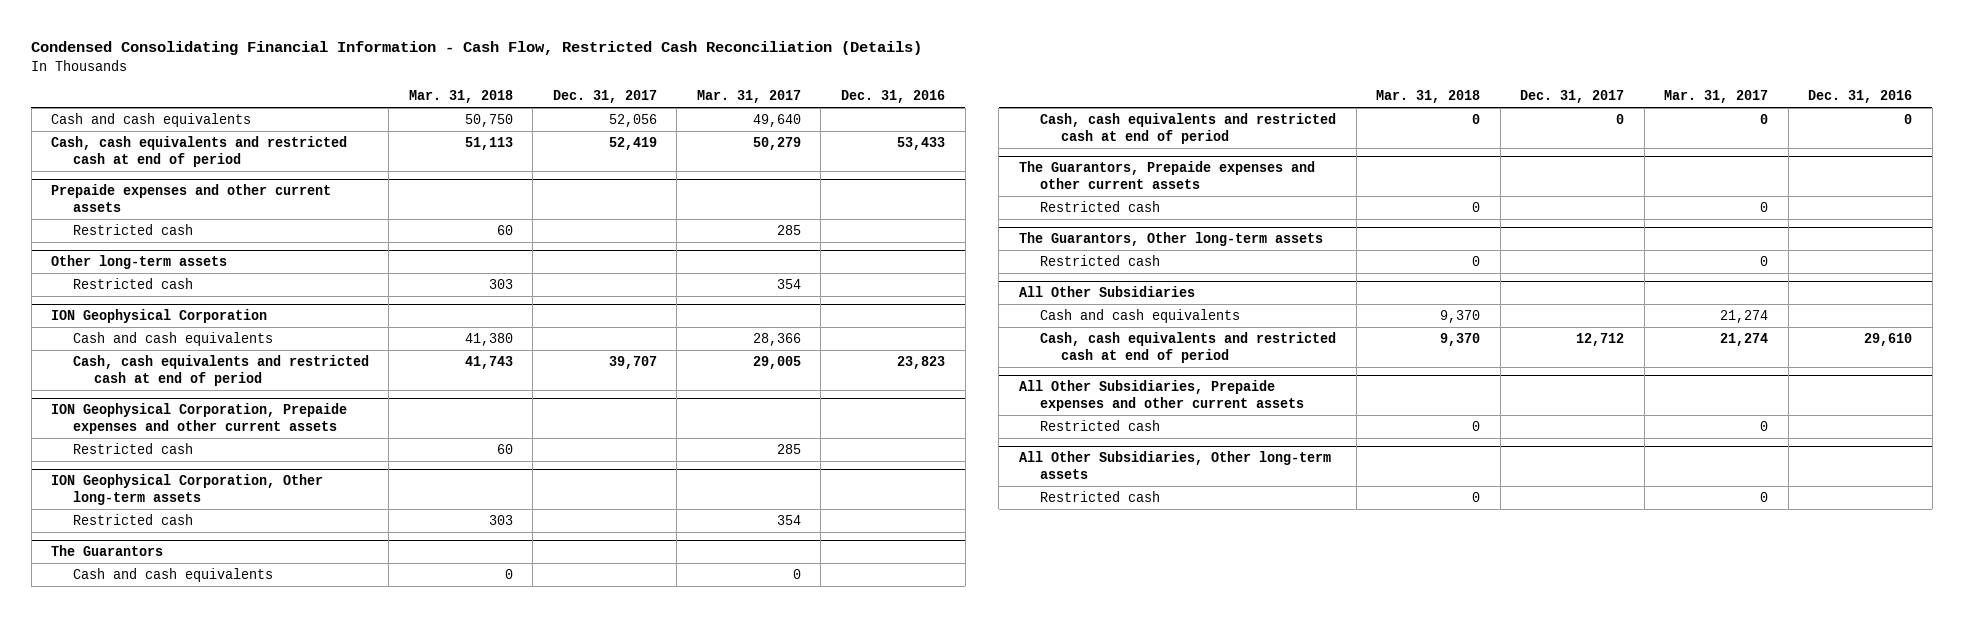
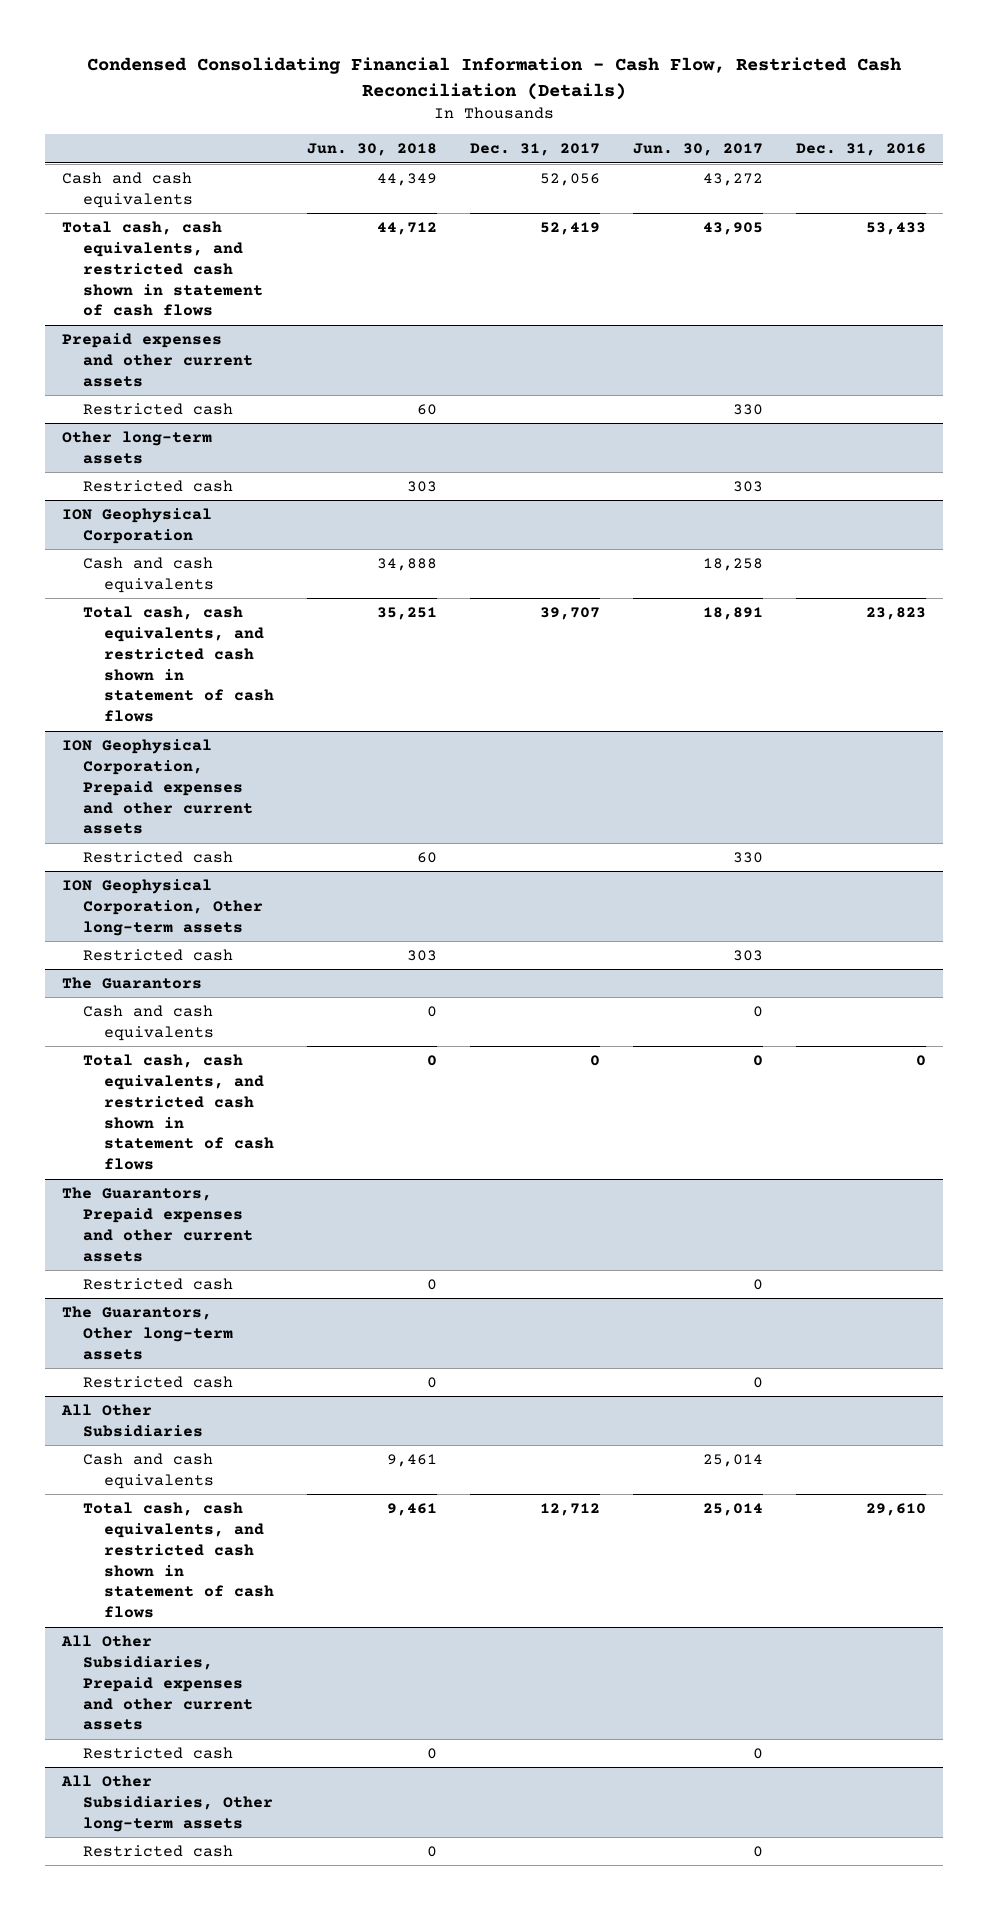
[408,90,513,104] Mar. 31, 2018 -> none
[696,90,801,104] Mar. 31, 2017 -> none
none -> [306,143,437,157] Jun. 30, 2018
none -> [632,143,763,157] Jun. 30, 2017
[51,135,348,167] Cash, cash equivalents and restricted cash at end of period -> [61,220,263,317] Total cash, cash equivalents, and restricted cash shown in statement of cash flows
[51,184,332,212] Prepaide expenses and other current assets -> [61,332,253,387] Prepaid expenses and other current assets
[72,354,369,386] Cash, cash equivalents and restricted cash at end of period -> [82,605,274,723] Total cash, cash equivalents, and restricted cash shown in statement of cash flows
[51,403,348,434] ION Geophysical Corporation, Prepaide expenses and other current assets -> [61,738,253,835] ION Geophysical Corporation, Prepaid expenses and other current assets
[1040,112,1337,144] Cash, cash equivalents and restricted cash at end of period -> [82,1053,274,1171] Total cash, cash equivalents, and restricted cash shown in statement of cash flows
[1018,161,1315,189] The Guarantors, Prepaide expenses and other current assets -> [61,1186,253,1262] The Guarantors, Prepaid expenses and other current assets
[1040,331,1337,363] Cash, cash equivalents and restricted cash at end of period -> [82,1501,274,1619] Total cash, cash equivalents, and restricted cash shown in statement of cash flows
[1018,380,1305,411] All Other Subsidiaries, Prepaide expenses and other current assets -> [60,1634,253,1731] All Other Subsidiaries, Prepaid expenses and other current assets

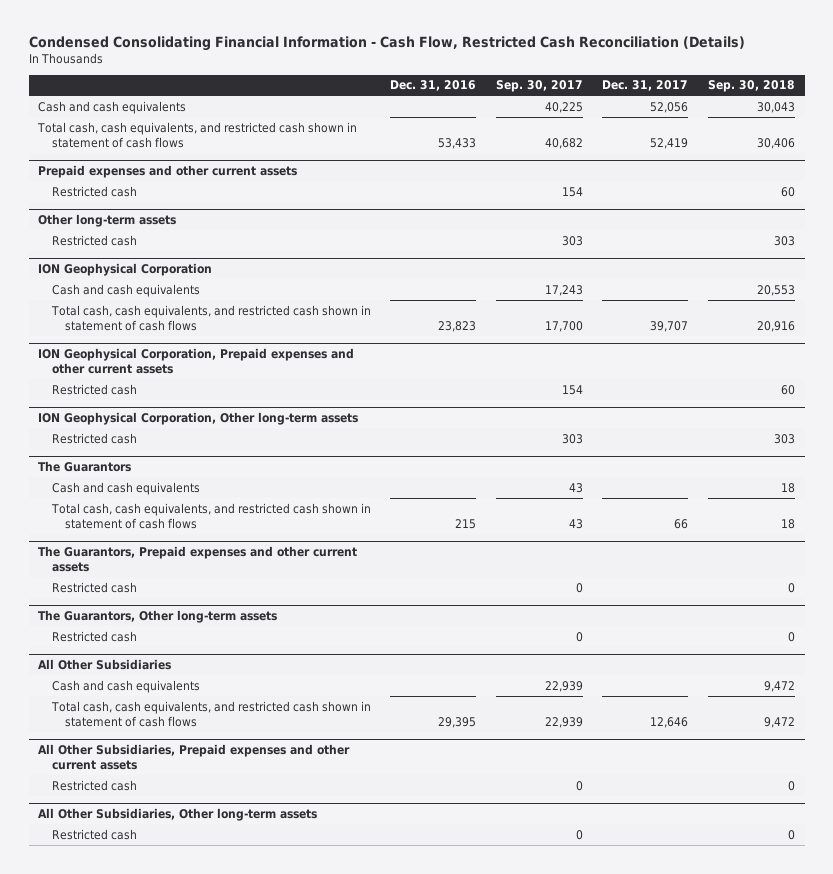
[306,143,437,157] Jun. 30, 2018 -> none
[632,143,763,157] Jun. 30, 2017 -> none
none -> [495,80,583,93] Sep. 30, 2017
none -> [707,80,795,93] Sep. 30, 2018
[589,1054,600,1066] 0 -> [674,518,689,529] 66
[916,1054,927,1066] 0 -> [455,518,477,529] 215
[539,1502,600,1516] 12,712 -> [650,716,689,728] 12,646
[866,1502,927,1516] 29,610 -> [438,716,477,728] 29,395

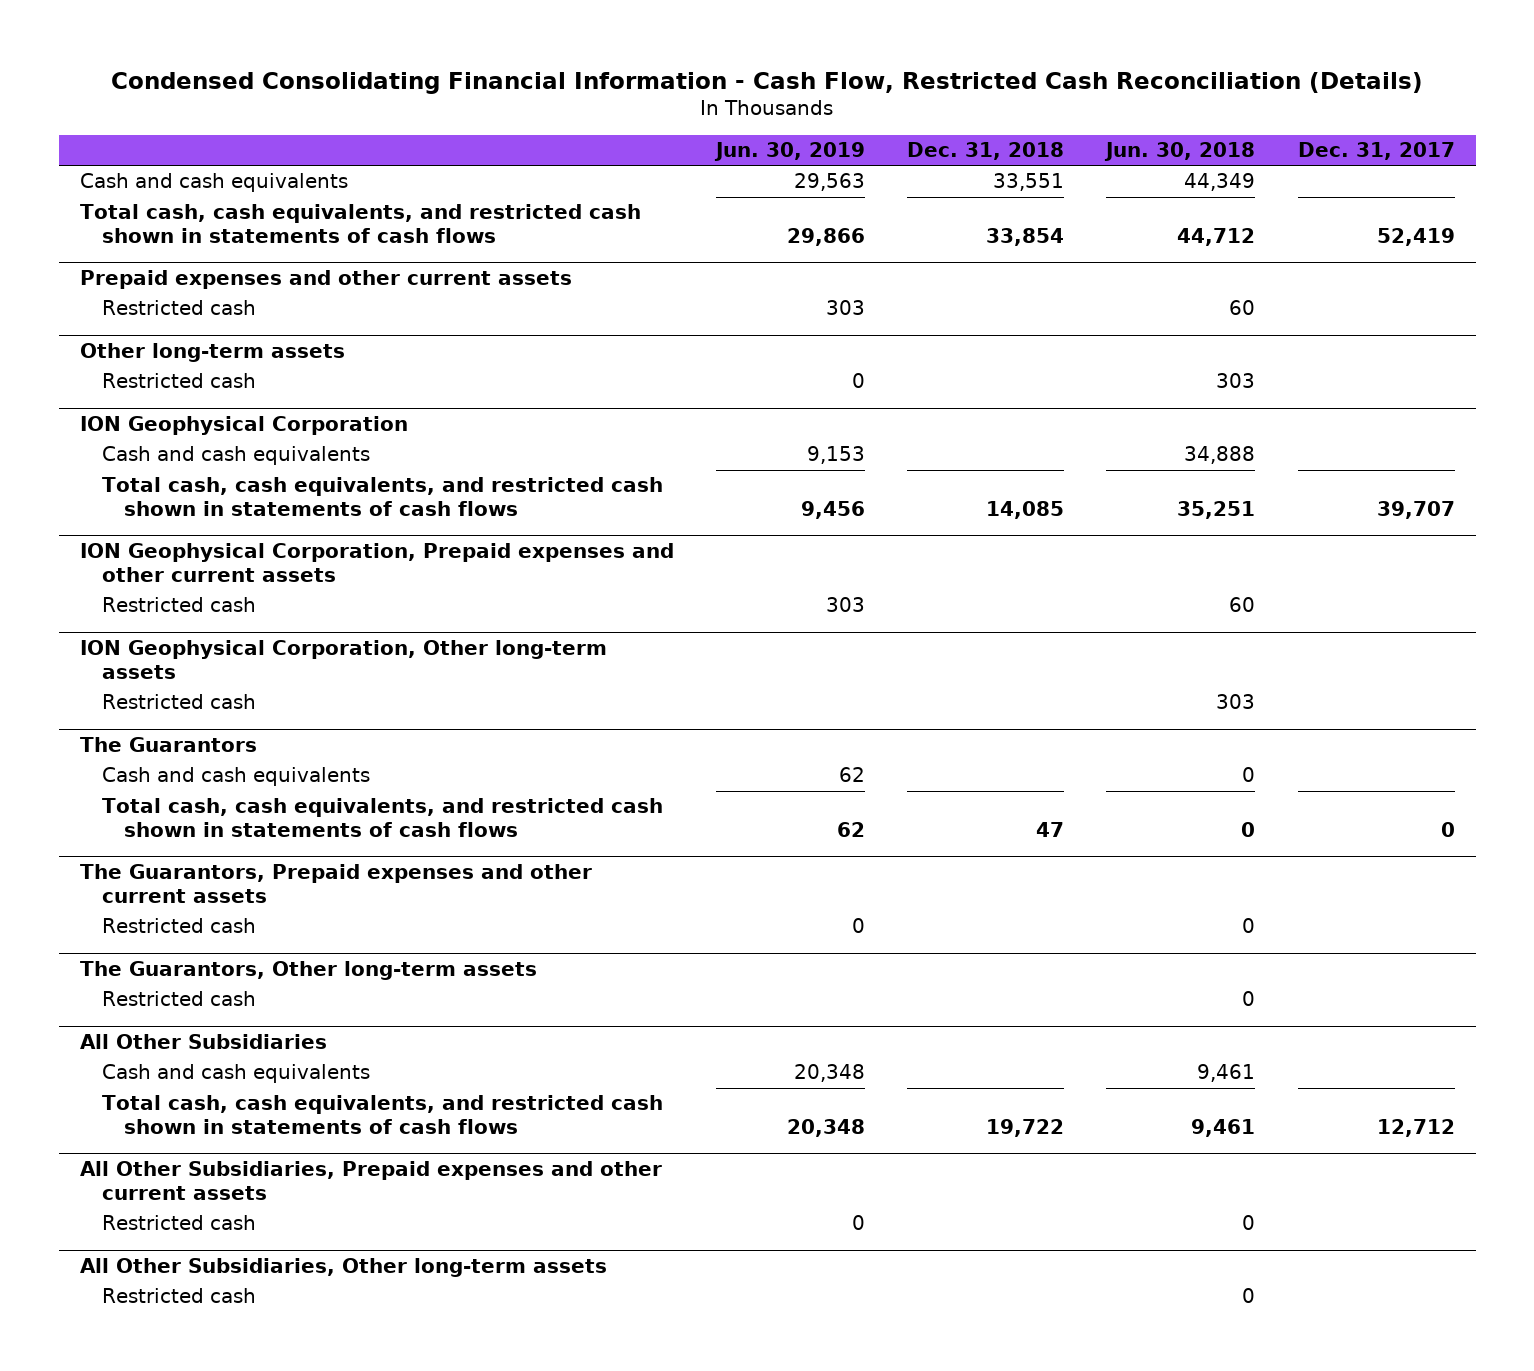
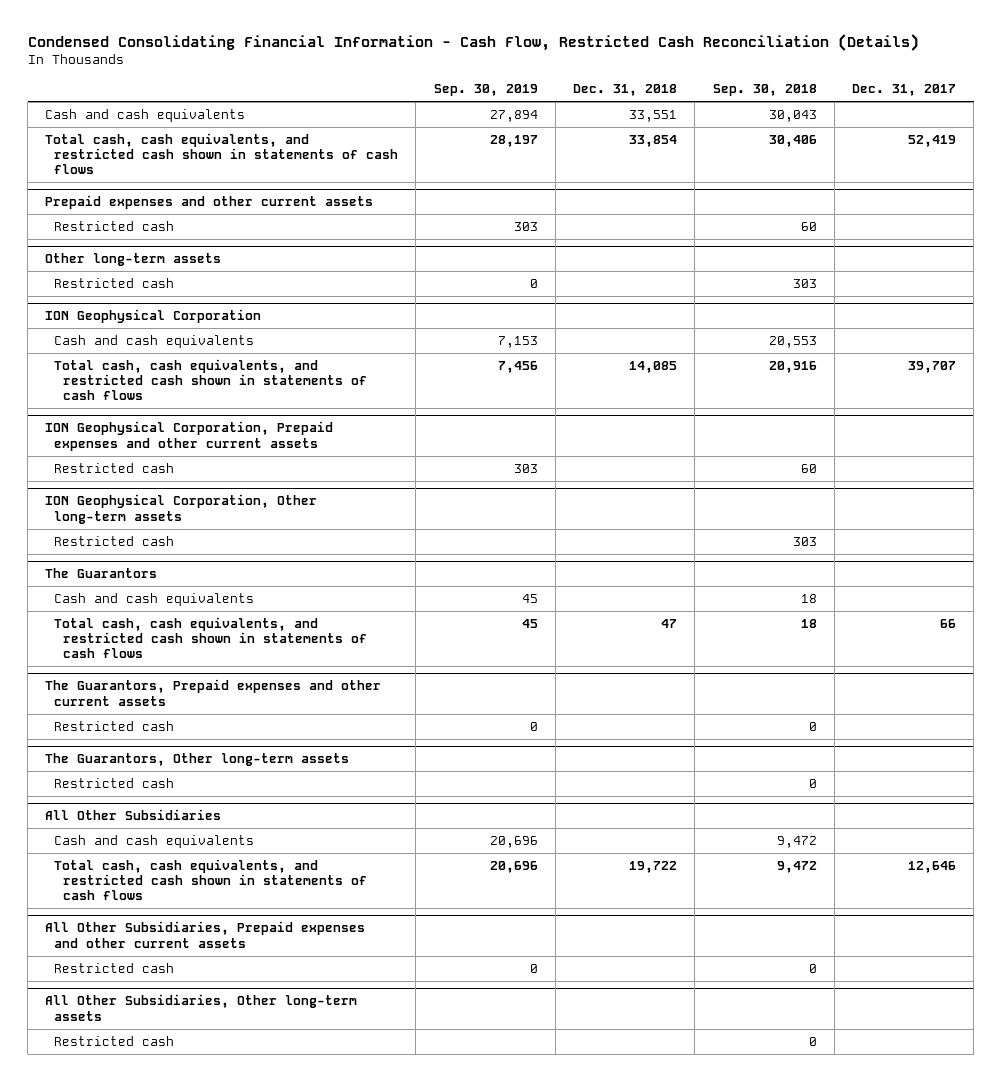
[713,142,865,162] Jun. 30, 2019 -> none
[1104,142,1256,162] Jun. 30, 2018 -> none
none -> [433,84,538,97] Sep. 30, 2019
none -> [712,84,817,97] Sep. 30, 2018
[1440,821,1455,837] 0 -> [940,618,957,628] 66
[1376,1118,1455,1137] 12,712 -> [908,860,957,873] 12,646

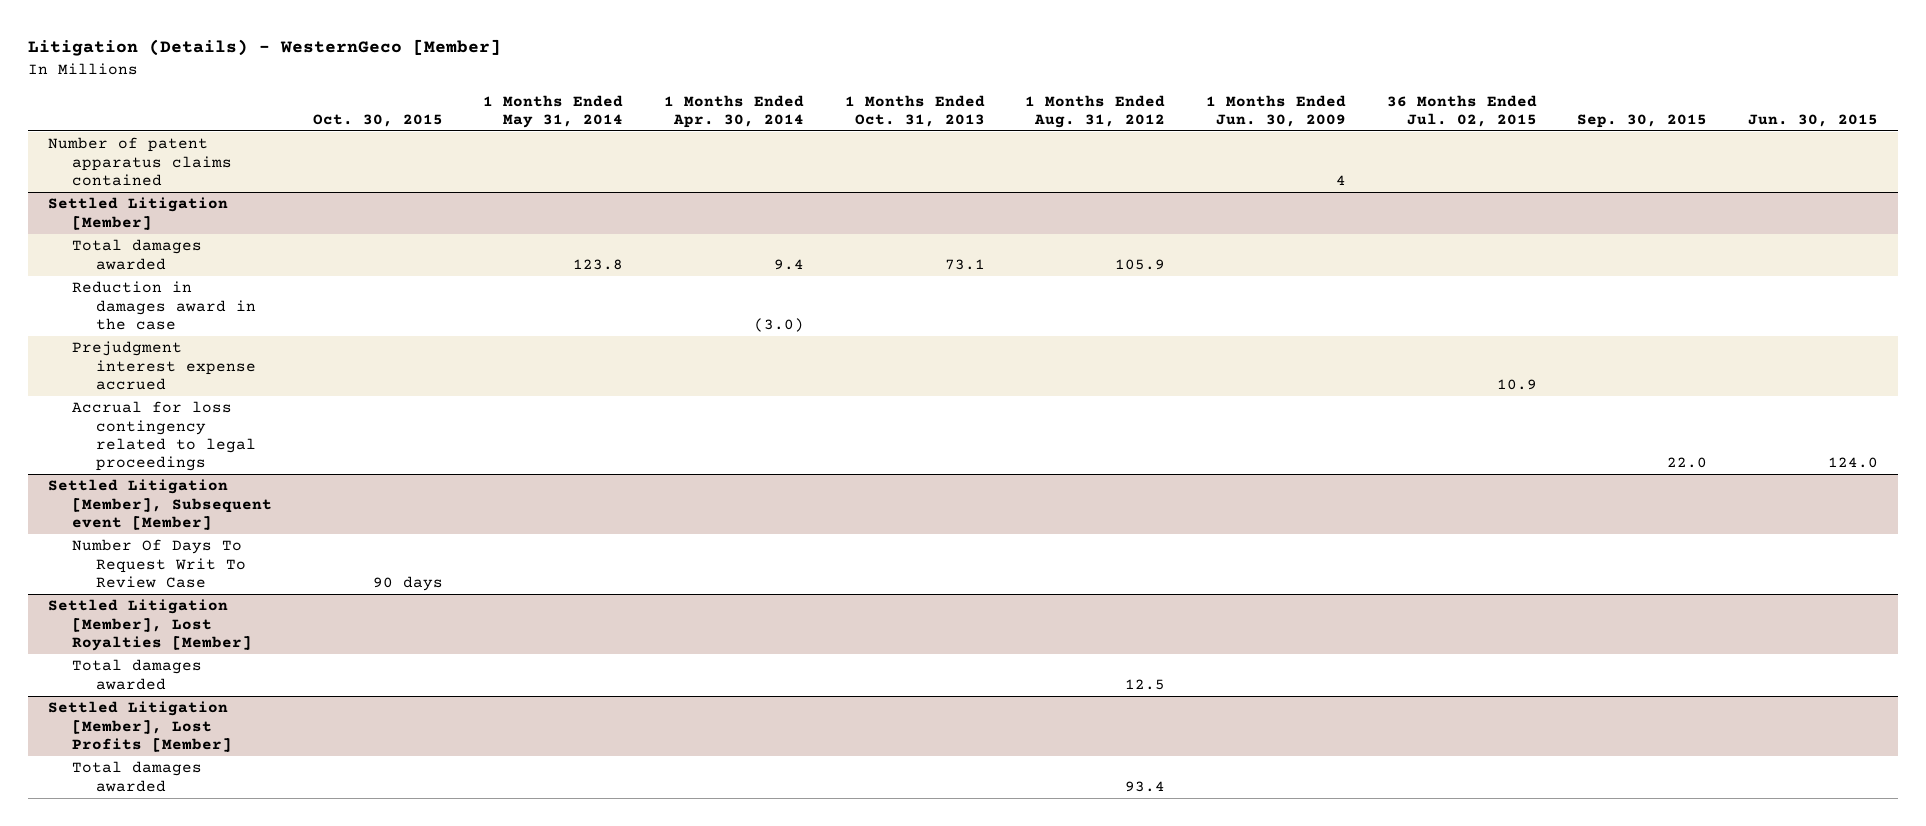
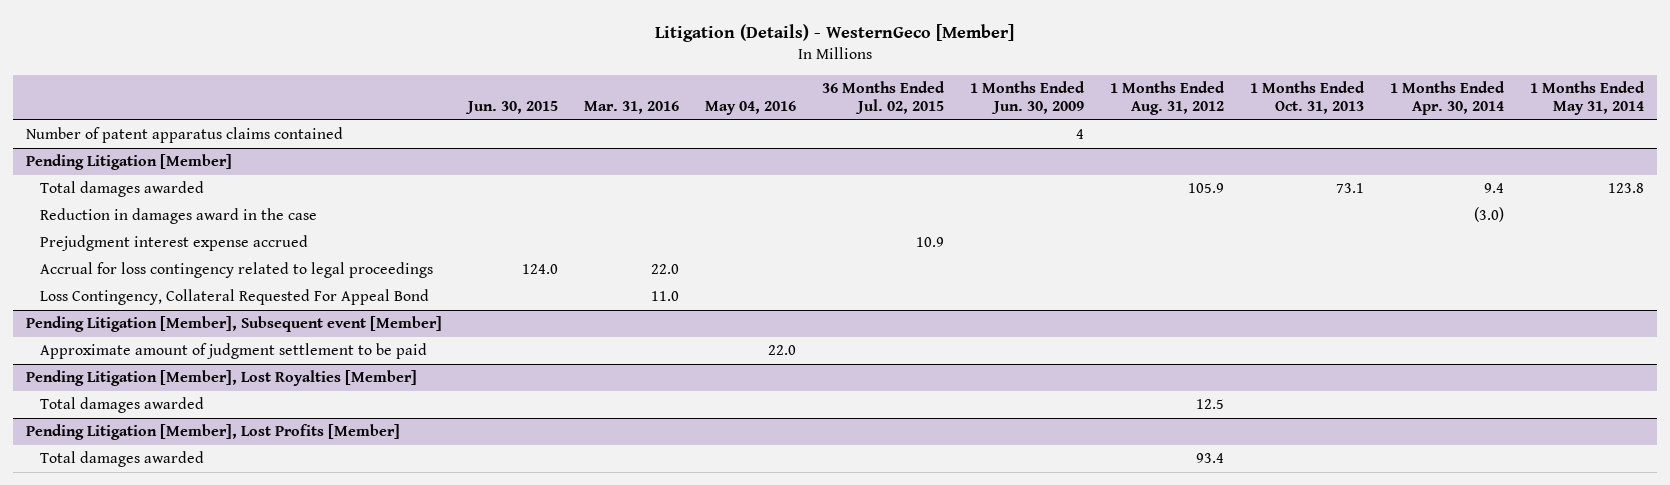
[312,113,443,127] Oct. 30, 2015 -> none
[1577,113,1708,128] Sep. 30, 2015 -> none
none -> [584,101,680,115] Mar. 31, 2016
none -> [705,101,797,116] May 04, 2016
[47,197,228,230] Settled Litigation [Member] -> [26,154,233,171] Pending Litigation [Member]
[71,539,246,588] Number Of Days To Request Writ To Review Case -> none
none -> [39,289,429,306] Loss Contingency, Collateral Requested For Appeal Bond
[47,479,272,530] Settled Litigation [Member], Subsequent event [Member] -> [26,316,443,333] Pending Litigation [Member], Subsequent event [Member]
none -> [39,343,427,360] Approximate amount of judgment settlement to be paid
[47,599,252,651] Settled Litigation [Member], Lost Royalties [Member] -> [26,370,418,387] Pending Litigation [Member], Lost Royalties [Member]
[47,701,232,752] Settled Litigation [Member], Lost Profits [Member] -> [26,424,401,441] Pending Litigation [Member], Lost Profits [Member]

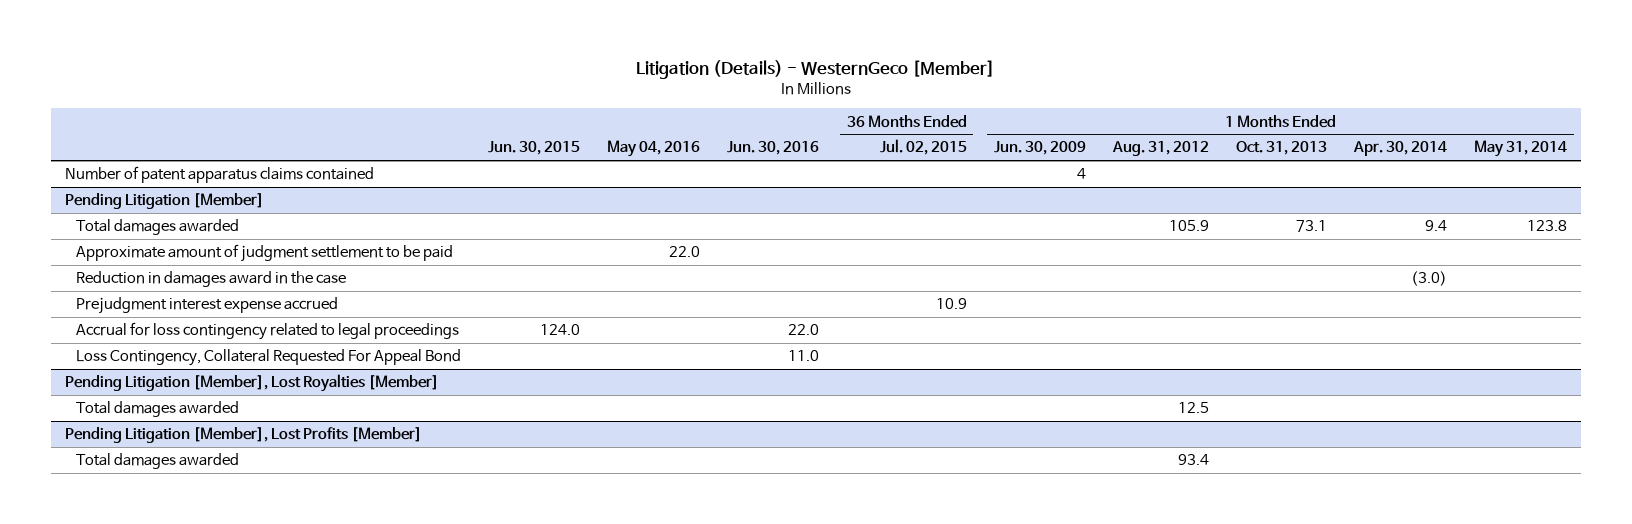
[584,101,680,115] Mar. 31, 2016 -> none
none -> [727,141,820,156] Jun. 30, 2016
none -> [75,244,453,263] Approximate amount of judgment settlement to be paid
[26,316,443,333] Pending Litigation [Member], Subsequent event [Member] -> none
[39,343,427,360] Approximate amount of judgment settlement to be paid -> none

